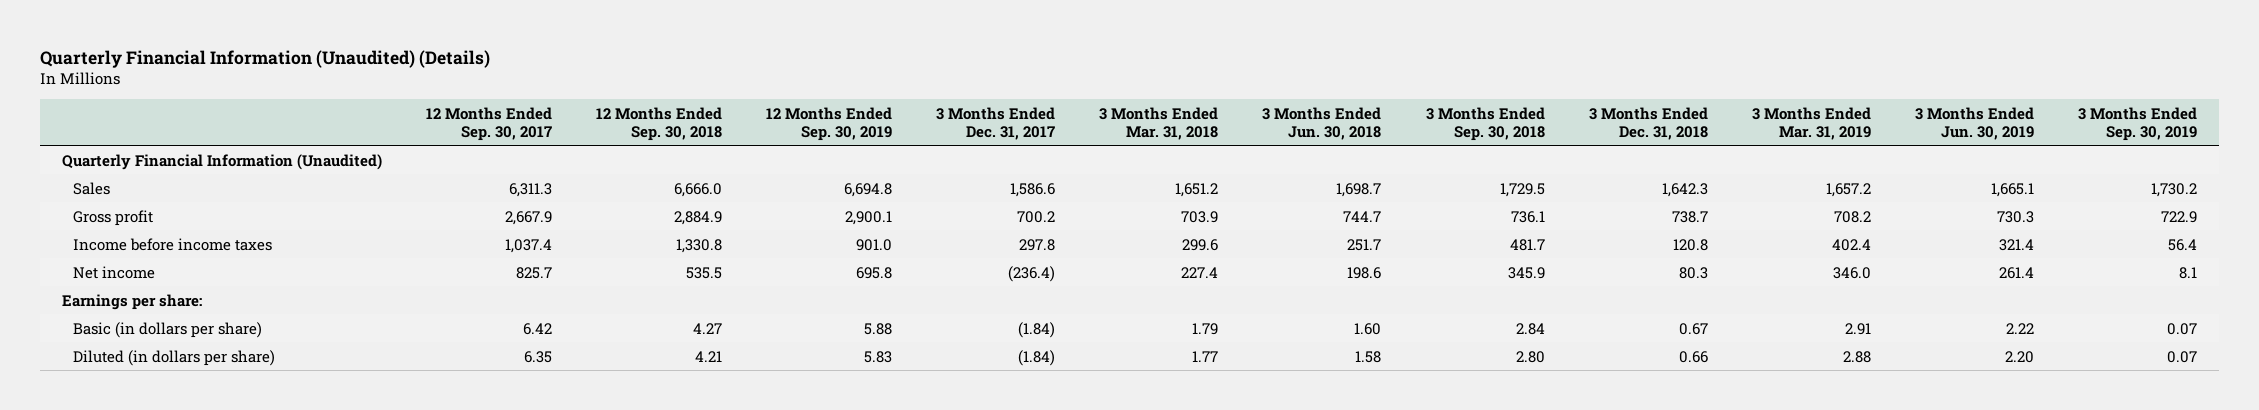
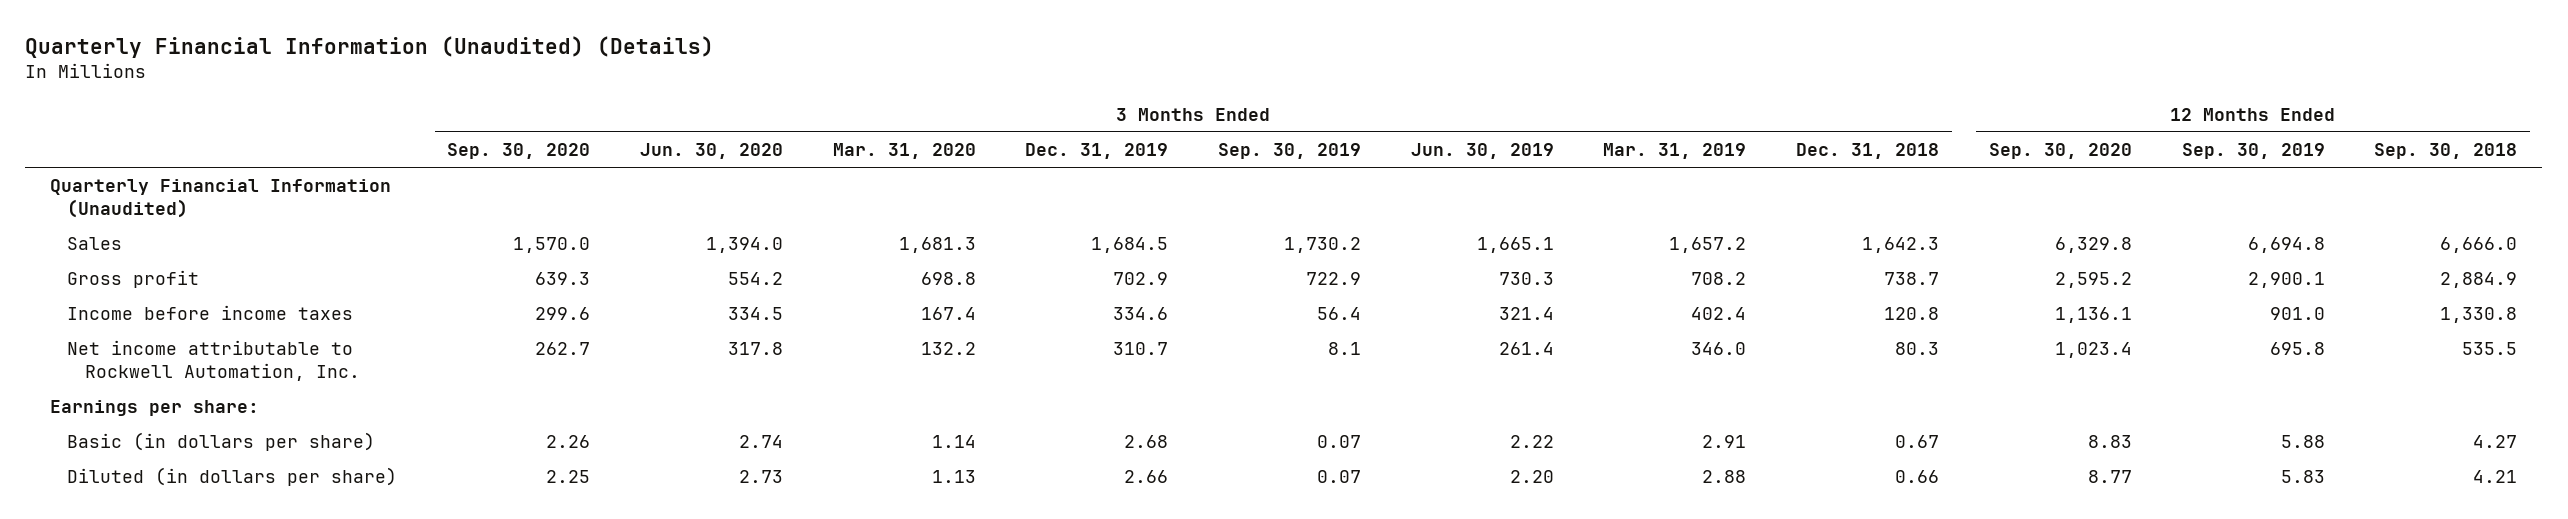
[426,106,553,141] 12 Months Ended Sep. 30, 2017 -> none
[936,106,1056,140] 3 Months Ended Dec. 31, 2017 -> none
[1099,106,1219,140] 3 Months Ended Mar. 31, 2018 -> none
[1262,106,1382,140] 3 Months Ended Jun. 30, 2018 -> none
[1425,106,1545,141] 3 Months Ended Sep. 30, 2018 -> none
none -> [447,142,591,159] Sep. 30, 2020
none -> [639,142,783,159] Jun. 30, 2020
none -> [832,142,976,159] Mar. 31, 2020
none -> [1025,142,1169,159] Dec. 31, 2019
none -> [1988,142,2132,159] Sep. 30, 2020
[73,265,156,279] Net income -> [67,340,360,381] Net income attributable to Rockwell Automation, Inc.

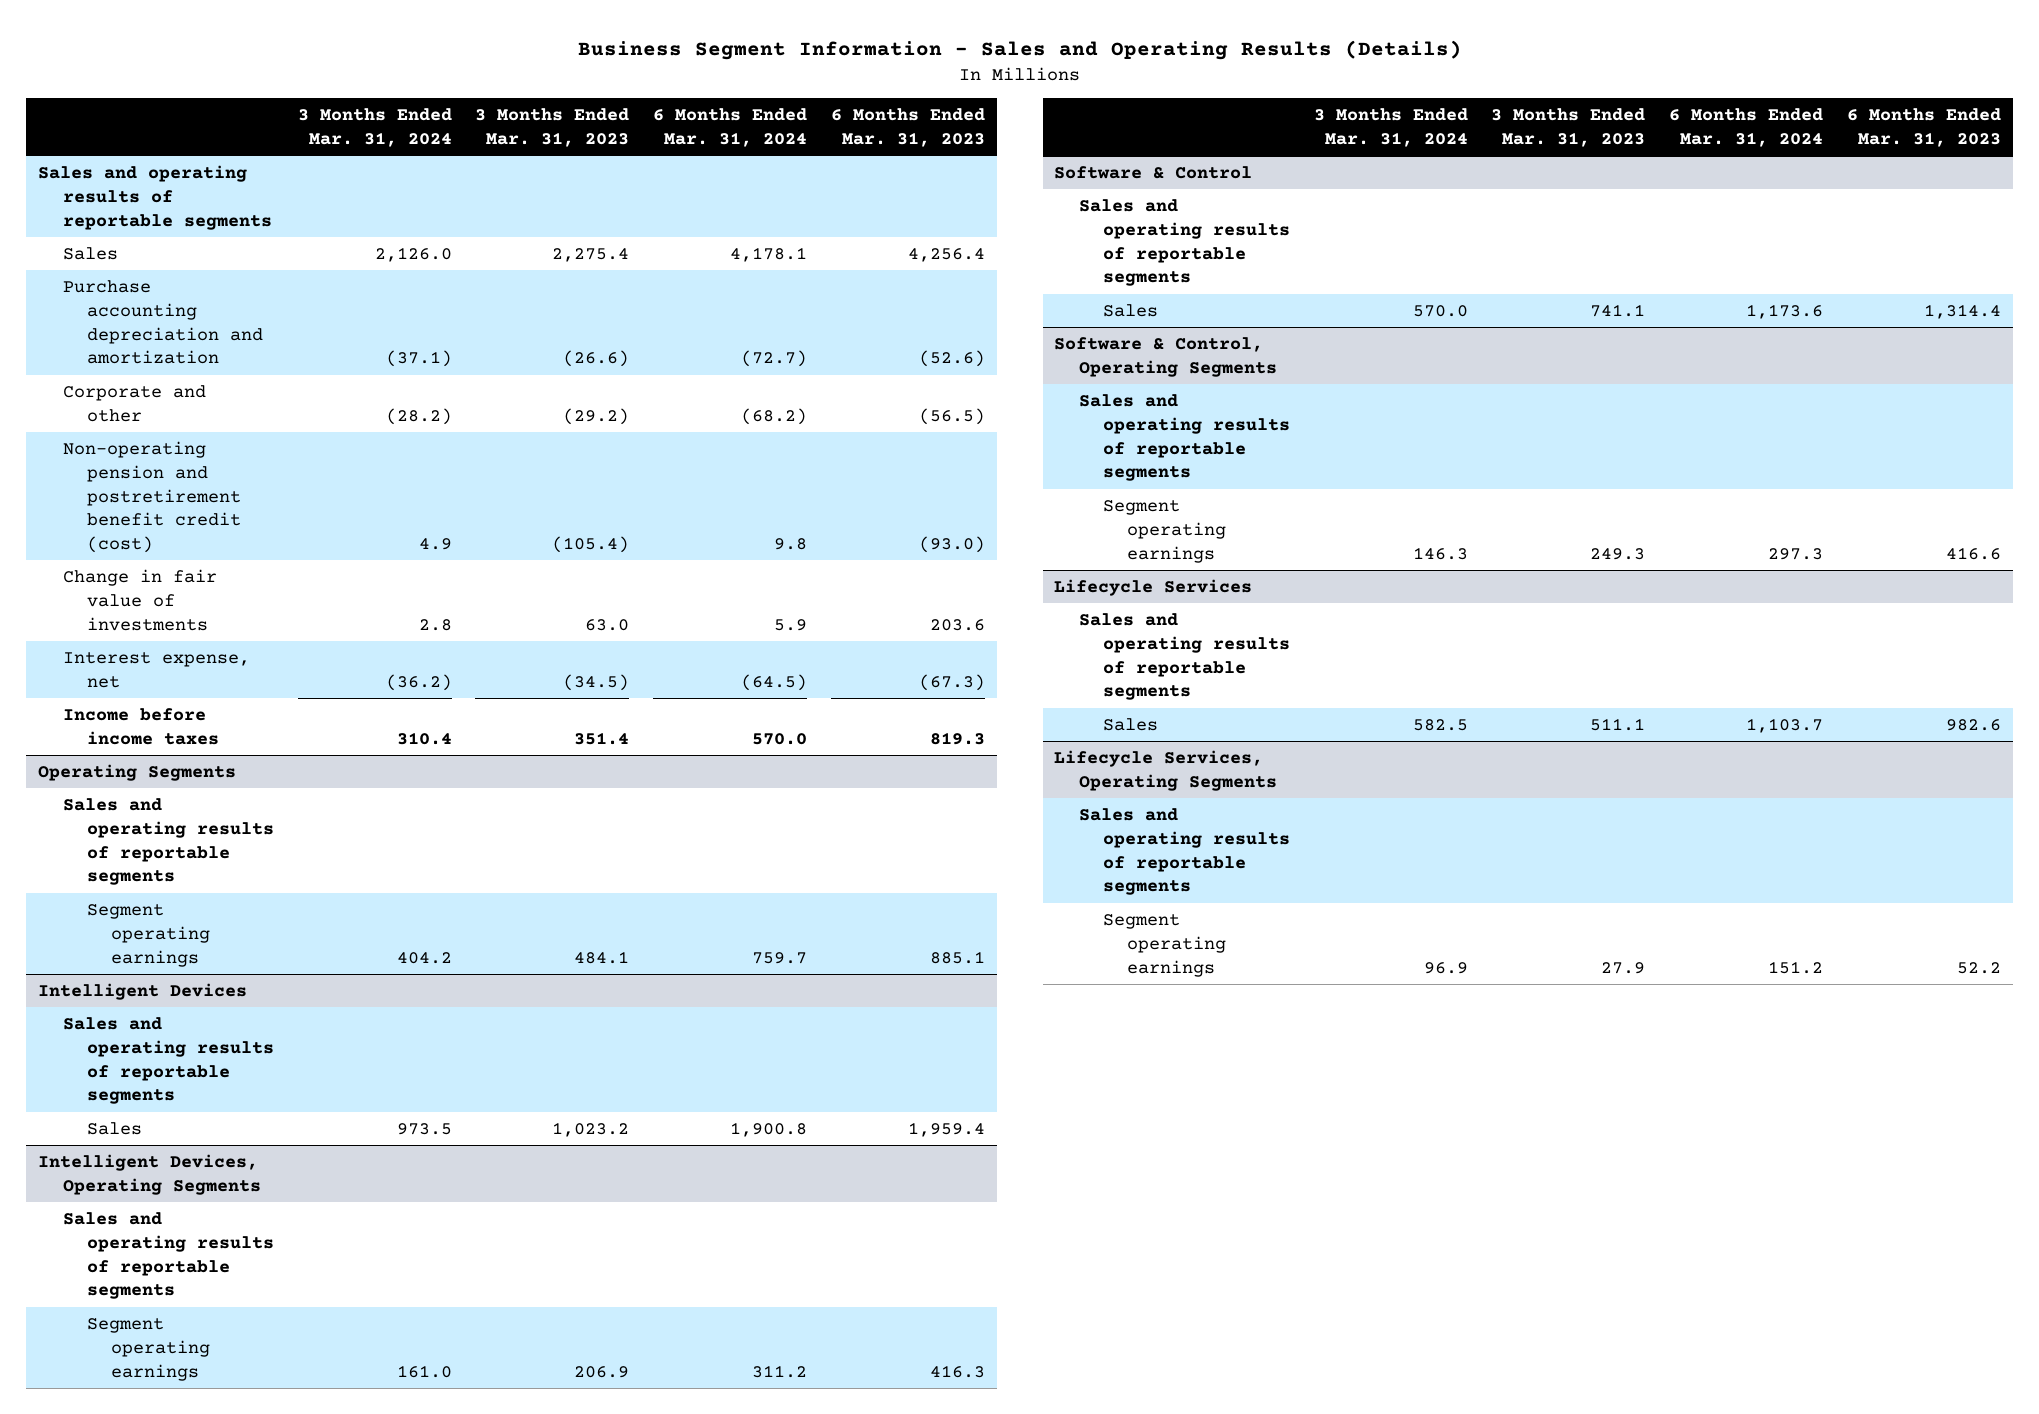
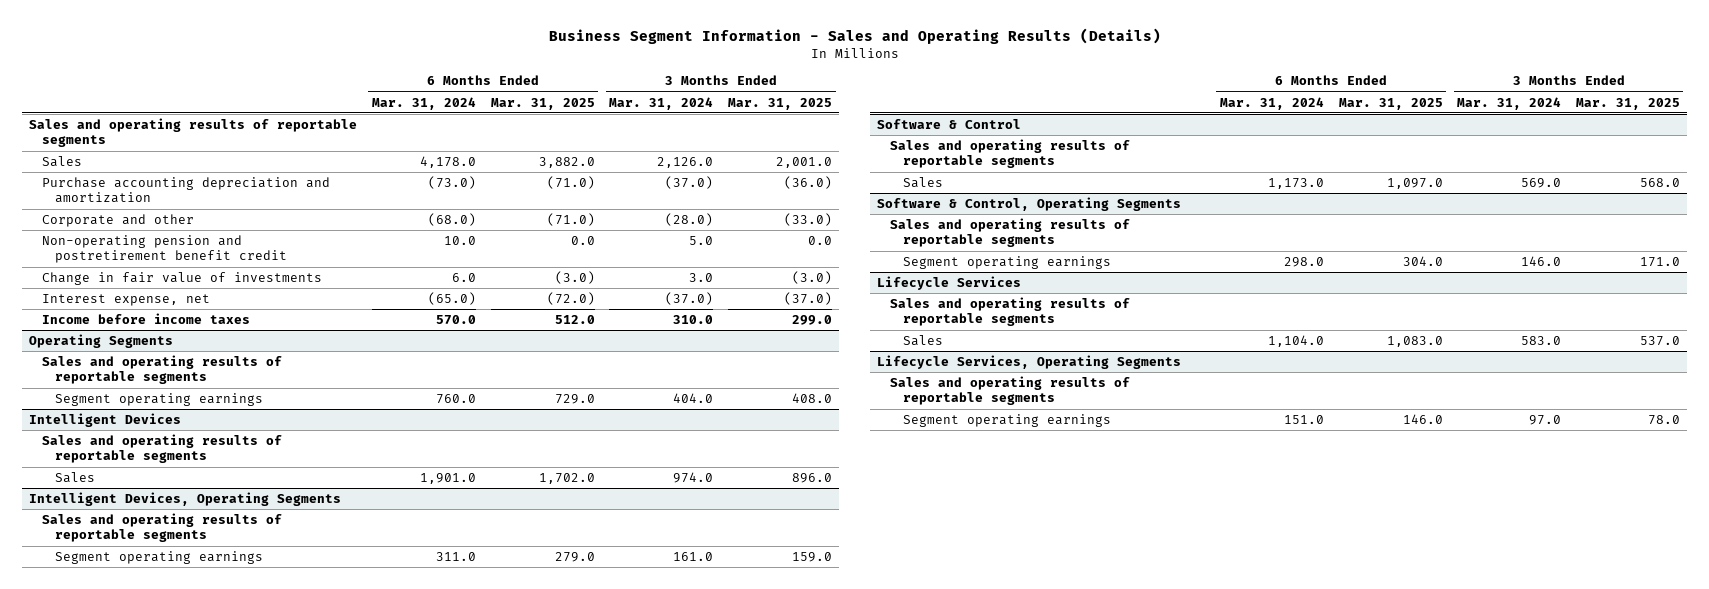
[475,108,630,147] 3 Months Ended Mar. 31, 2023 -> none
[830,108,985,147] 6 Months Ended Mar. 31, 2023 -> none
none -> [490,97,595,110] Mar. 31, 2025
none -> [727,97,832,110] Mar. 31, 2025
[729,247,807,263] 4,178.1 -> [420,155,477,168] 4,178.0
[385,350,452,368] (37.1) -> [665,175,714,189] (37.0)
[740,350,807,368] (72.7) -> [428,175,477,189] (73.0)
[385,407,452,425] (28.2) -> [665,212,714,226] (28.0)
[740,407,807,425] (68.2) -> [428,212,477,226] (68.0)
[62,441,241,553] Non-operating pension and postretirement benefit credit (cost) -> [42,234,287,264] Non-operating pension and postretirement benefit credit
[418,537,452,550] 4.9 -> [689,235,714,245] 5.0
[773,537,807,550] 9.8 -> [444,235,477,245] 10.0
[418,618,452,631] 2.8 -> [689,272,714,282] 3.0
[773,618,807,631] 5.9 -> [452,272,477,282] 6.0
[385,673,452,691] (36.2) -> [665,291,714,305] (37.0)
[740,673,807,691] (64.5) -> [428,291,477,305] (65.0)
[396,731,452,745] 310.4 -> [673,314,714,324] 310.0
[396,951,452,964] 404.2 -> [673,392,714,403] 404.0
[751,951,807,964] 759.7 -> [436,393,477,404] 760.0
[396,1123,452,1136] 973.5 -> [673,471,714,483] 974.0
[729,1122,807,1138] 1,900.8 -> [420,472,477,484] 1,901.0
[751,1364,807,1378] 311.2 -> [436,551,477,561] 311.0
[1412,305,1468,318] 570.0 -> [1521,177,1562,188] 569.0
[1746,304,1824,320] 1,173.6 -> [1267,177,1324,189] 1,173.0
[1412,546,1468,560] 146.3 -> [1521,255,1562,266] 146.0
[1768,547,1824,560] 297.3 -> [1283,256,1324,267] 298.0
[1412,719,1468,732] 582.5 -> [1521,335,1562,345] 583.0
[1746,718,1824,734] 1,103.7 -> [1267,334,1324,347] 1,104.0
[1423,961,1468,974] 96.9 -> [1529,414,1562,425] 97.0
[1768,960,1824,974] 151.2 -> [1283,414,1324,424] 151.0

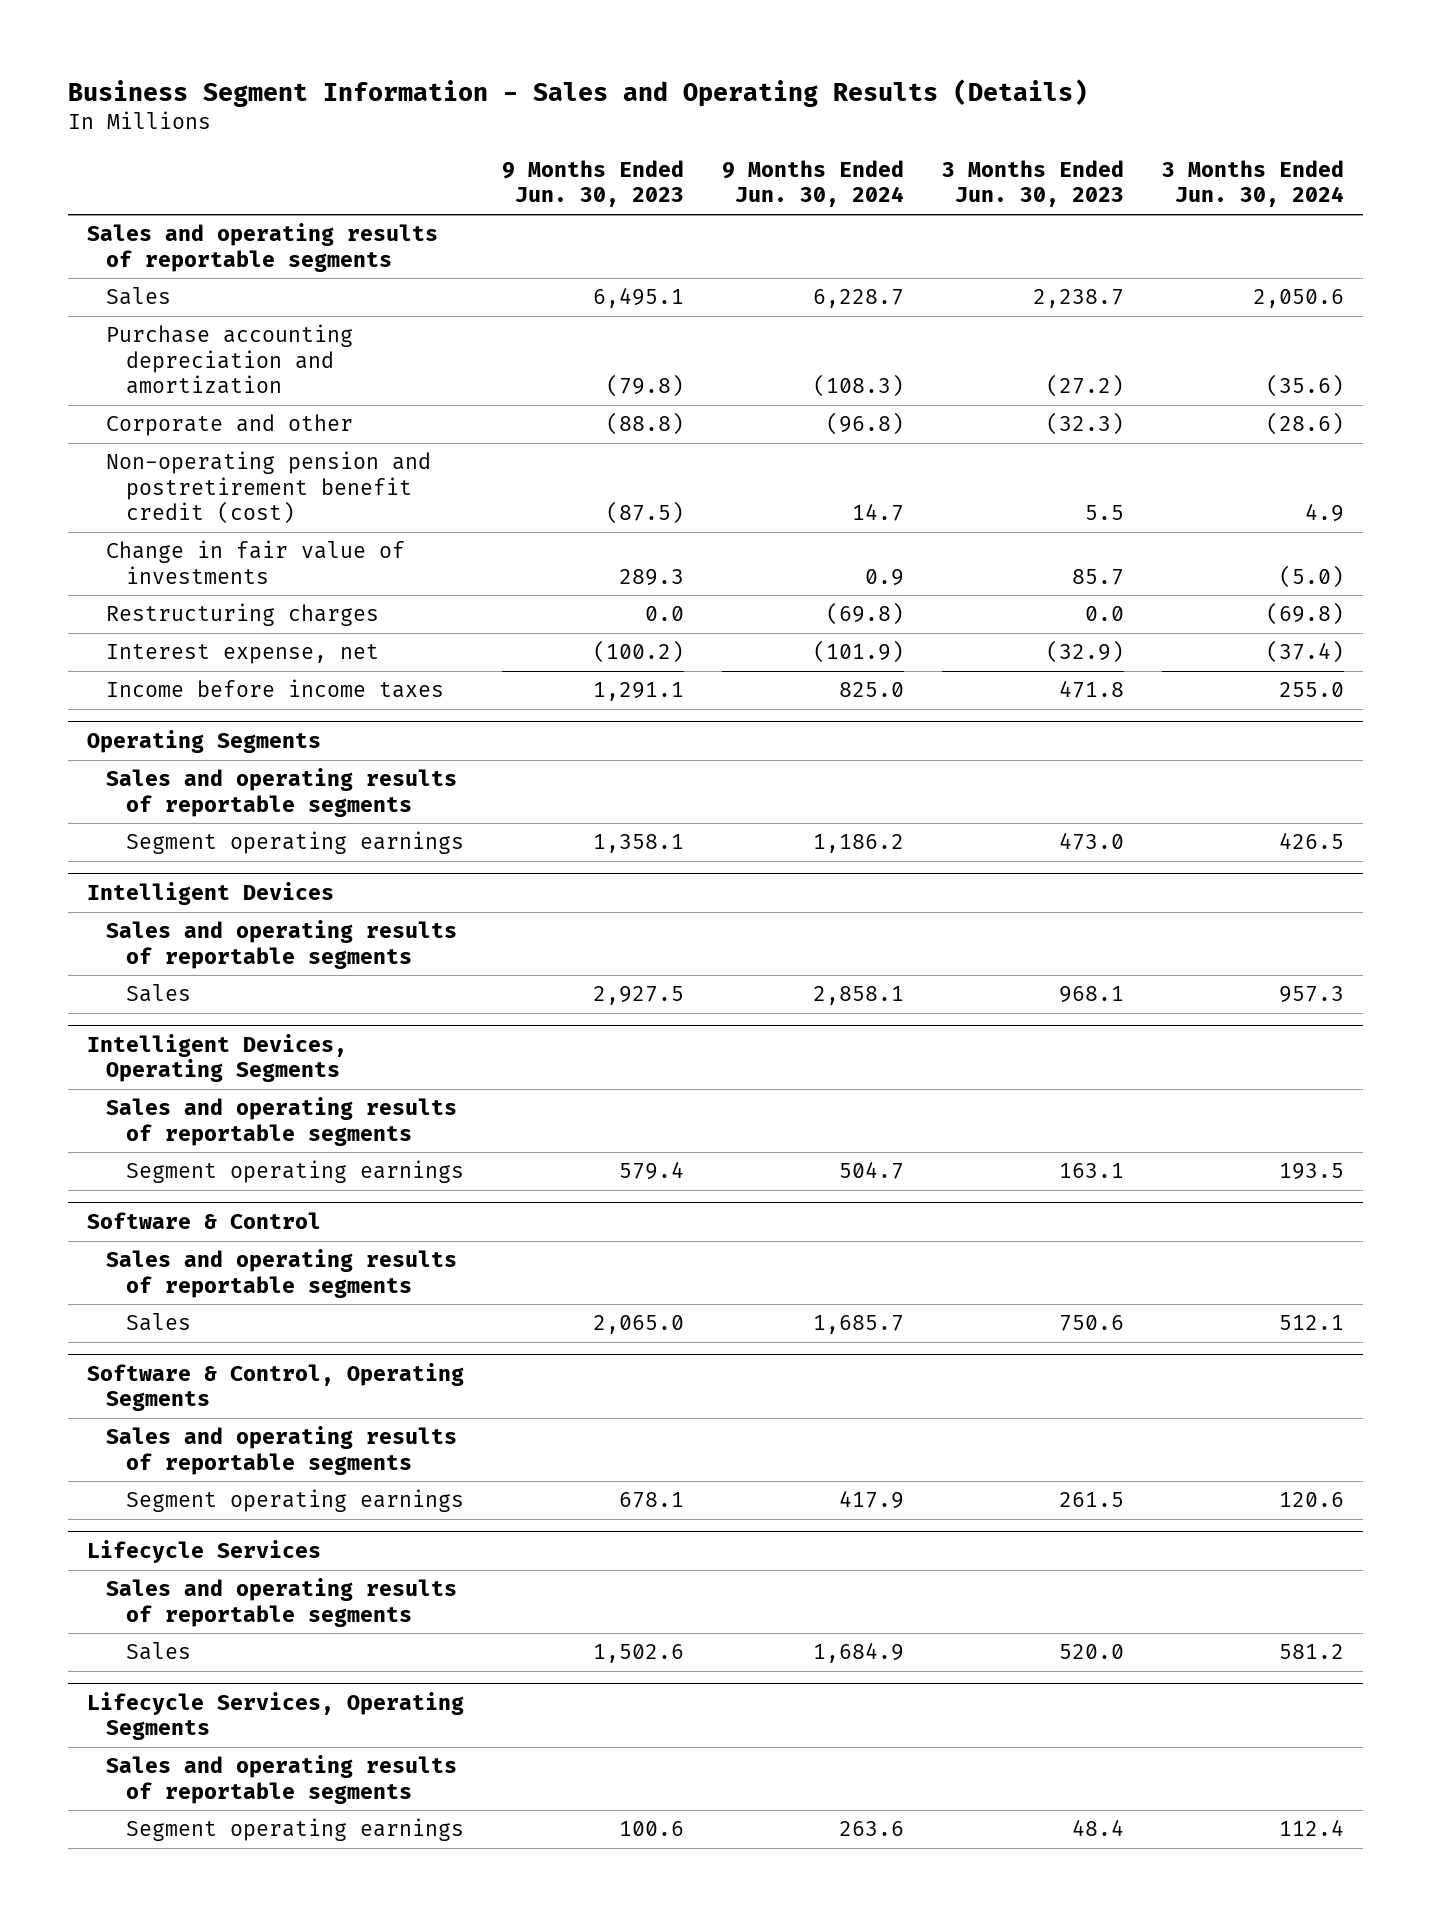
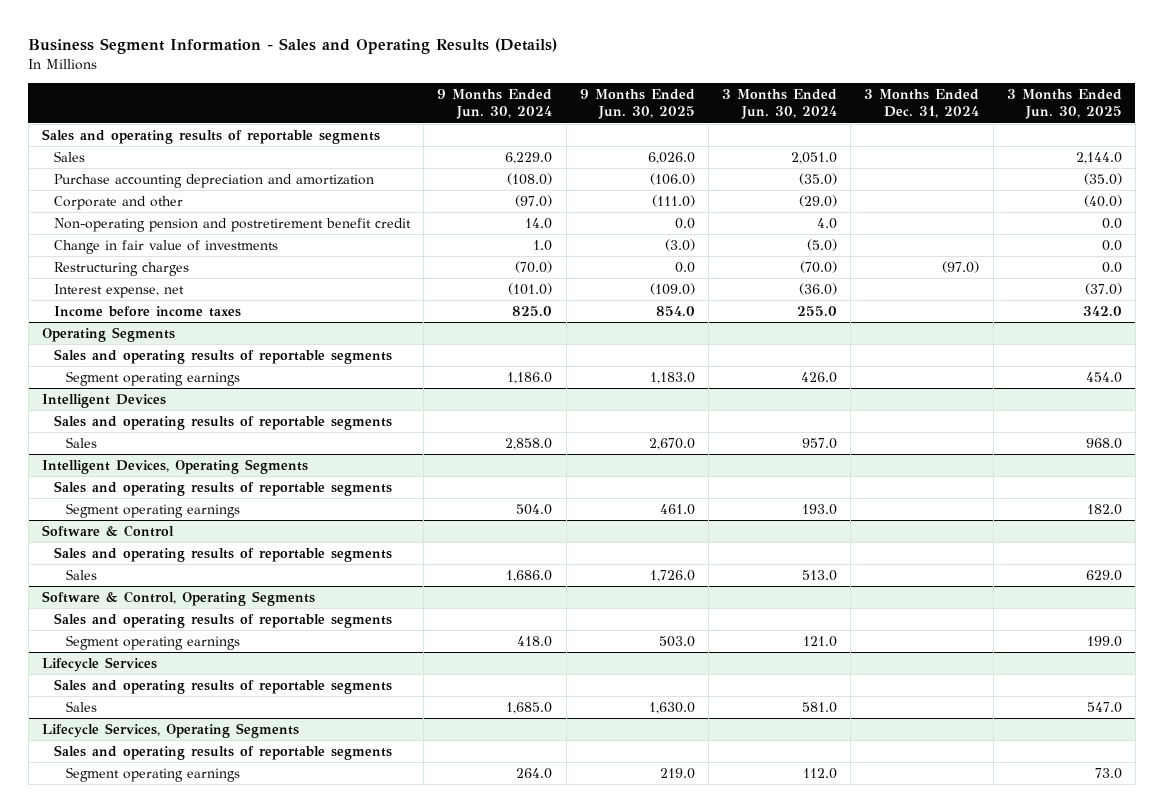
[502,160,685,208] 9 Months Ended Jun. 30, 2023 -> none
[942,160,1125,208] 3 Months Ended Jun. 30, 2023 -> none
none -> [579,89,695,120] 9 Months Ended Jun. 30, 2025
none -> [864,89,980,119] 3 Months Ended Dec. 31, 2024
none -> [1006,89,1122,120] 3 Months Ended Jun. 30, 2025
[813,289,905,309] 6,228.7 -> [505,151,553,164] 6,229.0
[1253,289,1345,309] 2,050.6 -> [791,151,838,164] 2,051.0
[813,374,905,398] (108.3) -> [507,172,553,185] (108.0)
[1266,374,1345,398] (35.6) -> [799,172,838,185] (35.0)
[826,412,905,436] (96.8) -> [515,194,553,207] (97.0)
[1266,412,1345,436] (28.6) -> [799,194,838,207] (29.0)
[106,451,432,525] Non-operating pension and postretirement benefit credit (cost) -> [54,217,412,232] Non-operating pension and postretirement benefit credit
[852,503,905,522] 14.7 -> [525,217,553,229] 14.0
[1305,503,1345,523] 4.9 -> [817,217,838,229] 4.0
[865,568,905,586] 0.9 -> [533,239,553,251] 1.0
[826,602,905,626] (69.8) -> [515,260,553,273] (70.0)
[1266,602,1345,626] (69.8) -> [800,260,838,273] (70.0)
[813,640,905,664] (101.9) -> [508,282,553,295] (101.0)
[1266,640,1345,664] (37.4) -> [799,282,838,295] (36.0)
[813,834,905,854] 1,186.2 -> [507,371,553,384] 1,186.0
[1279,832,1345,850] 426.5 -> [801,371,838,383] 426.0
[813,986,905,1006] 2,858.1 -> [505,437,553,450] 2,858.0
[1279,986,1345,1004] 957.3 -> [802,437,838,449] 957.0
[839,1161,905,1180] 504.7 -> [516,503,553,515] 504.0
[1279,1163,1345,1181] 193.5 -> [802,503,838,515] 193.0
[813,1315,905,1335] 1,685.7 -> [506,569,553,582] 1,686.0
[1279,1315,1345,1331] 512.1 -> [802,569,838,581] 513.0
[839,1490,905,1510] 417.9 -> [517,635,553,647] 418.0
[1279,1492,1345,1508] 120.6 -> [803,635,838,647] 121.0
[813,1642,905,1664] 1,684.9 -> [506,701,553,714] 1,685.0
[1279,1644,1345,1660] 581.2 -> [802,701,838,713] 581.0
[839,1821,905,1837] 263.6 -> [516,767,553,779] 264.0
[1279,1819,1345,1837] 112.4 -> [803,767,838,779] 112.0

